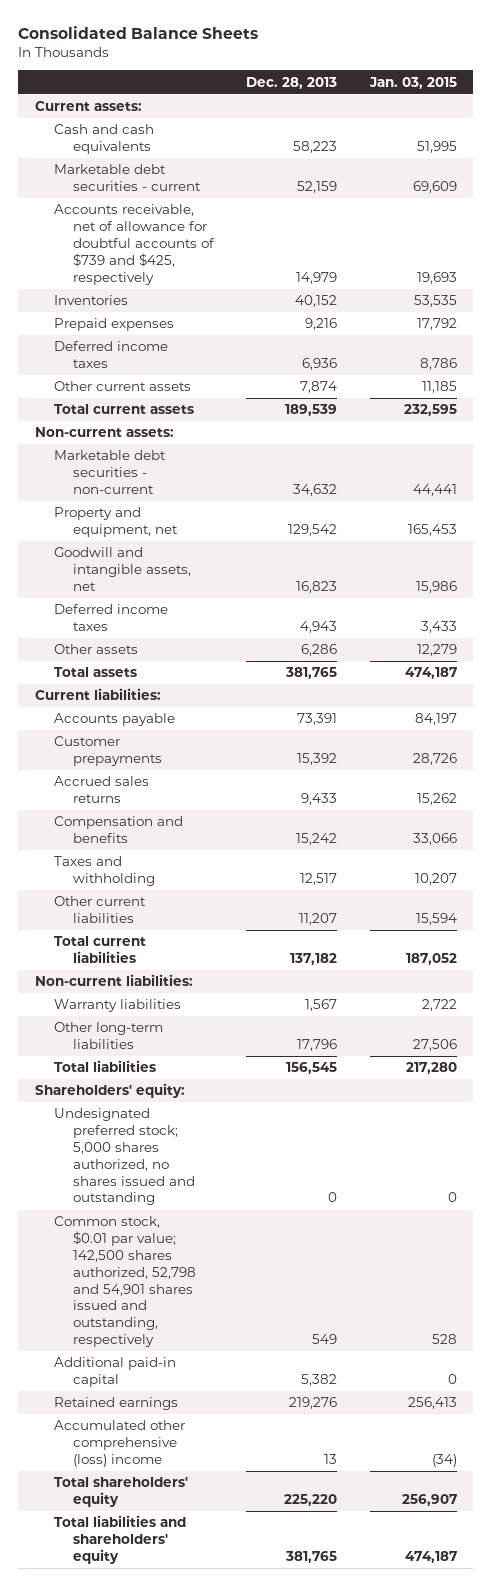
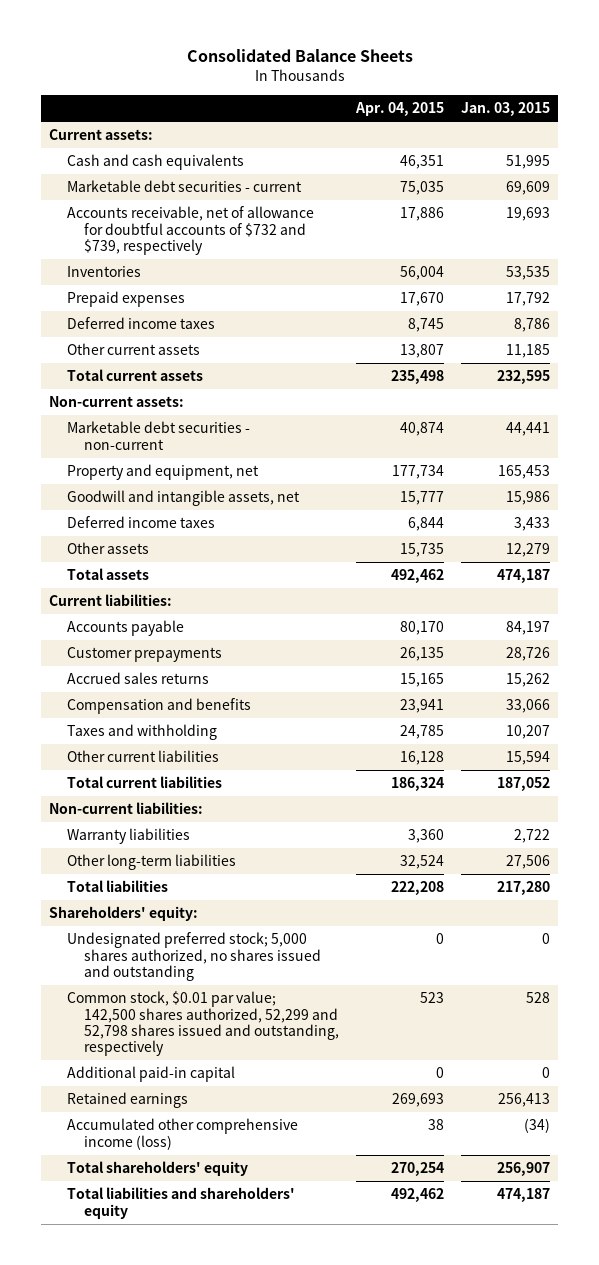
[246,76,338,89] Dec. 28, 2013 -> none
none -> [354,101,444,116] Apr. 04, 2015
[53,204,216,285] Accounts receivable, net of allowance for doubtful accounts of $739 and $425, respectively -> [66,206,314,255] Accounts receivable, net of allowance for doubtful accounts of $732 and $739, respectively
[53,1216,197,1348] Common stock, $0.01 par value; 142,500 shares authorized, 52,798 and 54,901 shares issued and outstanding, respectively -> [66,991,339,1057] Common stock, $0.01 par value; 142,500 shares authorized, 52,299 and 52,798 shares issued and outstanding, respectively
[53,1420,185,1468] Accumulated other comprehensive (loss) income -> [66,1118,298,1150] Accumulated other comprehensive income (loss)

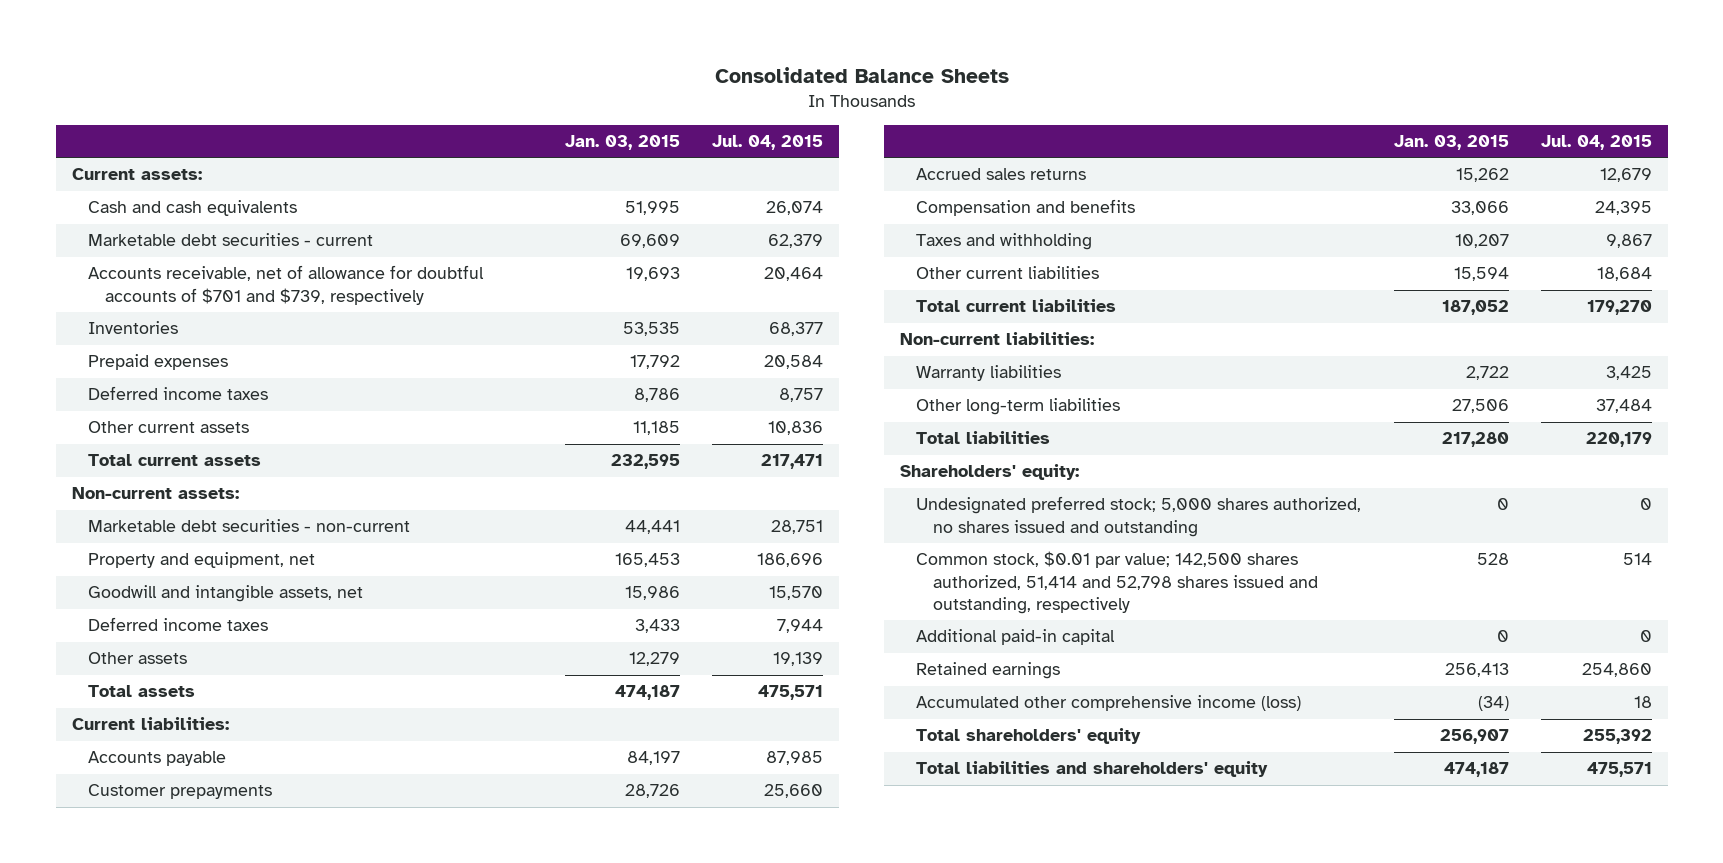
[354,101,444,116] Apr. 04, 2015 -> none
none -> [712,135,824,151] Jul. 04, 2015
[66,206,314,255] Accounts receivable, net of allowance for doubtful accounts of $732 and $739, respectively -> [88,265,485,305] Accounts receivable, net of allowance for doubtful accounts of $701 and $739, respectively
[66,991,339,1057] Common stock, $0.01 par value; 142,500 shares authorized, 52,299 and 52,798 shares issued and outstanding, respectively -> [916,551,1319,614] Common stock, $0.01 par value; 142,500 shares authorized, 51,414 and 52,798 shares issued and outstanding, respectively

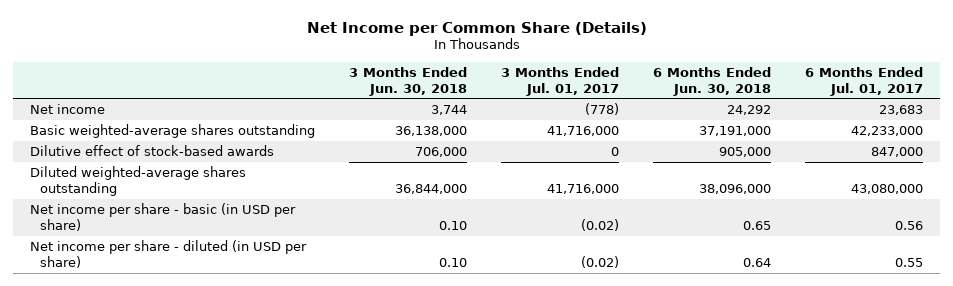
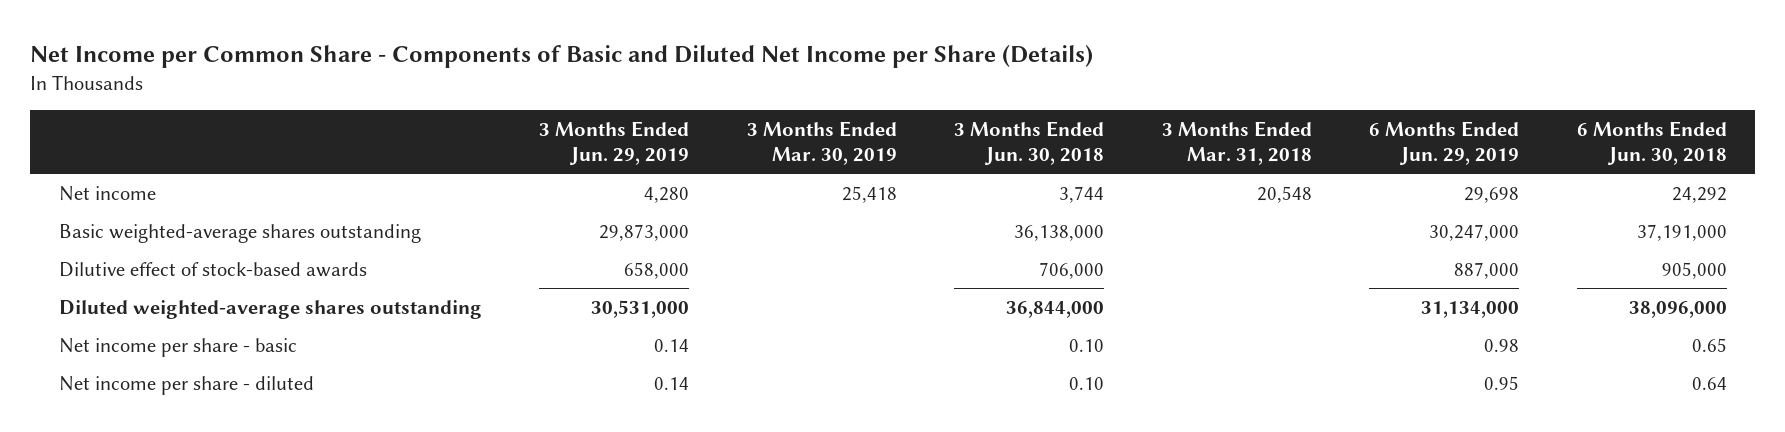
[306,21,647,36] Net Income per Common Share (Details) -> [29,44,1093,68] Net Income per Common Share - Components of Basic and Diluted Net Income per Share (Details)
[501,66,620,96] 3 Months Ended Jul. 01, 2017 -> none
[804,66,923,96] 6 Months Ended Jul. 01, 2017 -> none
none -> [539,121,690,166] 3 Months Ended Jun. 29, 2019
none -> [746,121,897,166] 3 Months Ended Mar. 30, 2019
none -> [1161,121,1312,166] 3 Months Ended Mar. 31, 2018
none -> [1369,121,1520,166] 6 Months Ended Jun. 29, 2019
[30,202,297,231] Net income per share - basic (in USD per share) -> [58,337,297,357] Net income per share - basic
[30,239,308,268] Net income per share - diluted (in USD per share) -> [58,375,314,395] Net income per share - diluted

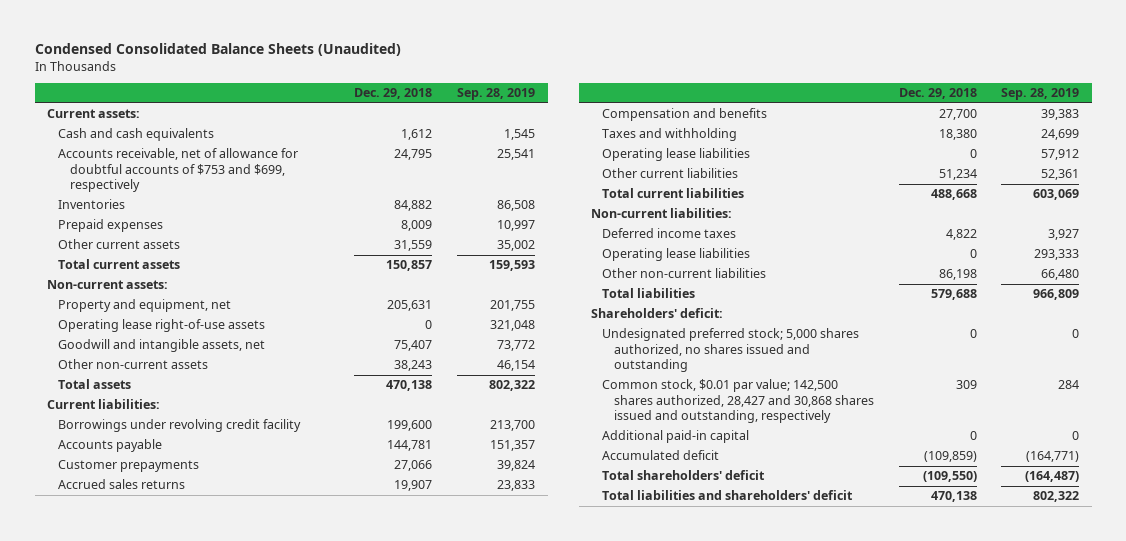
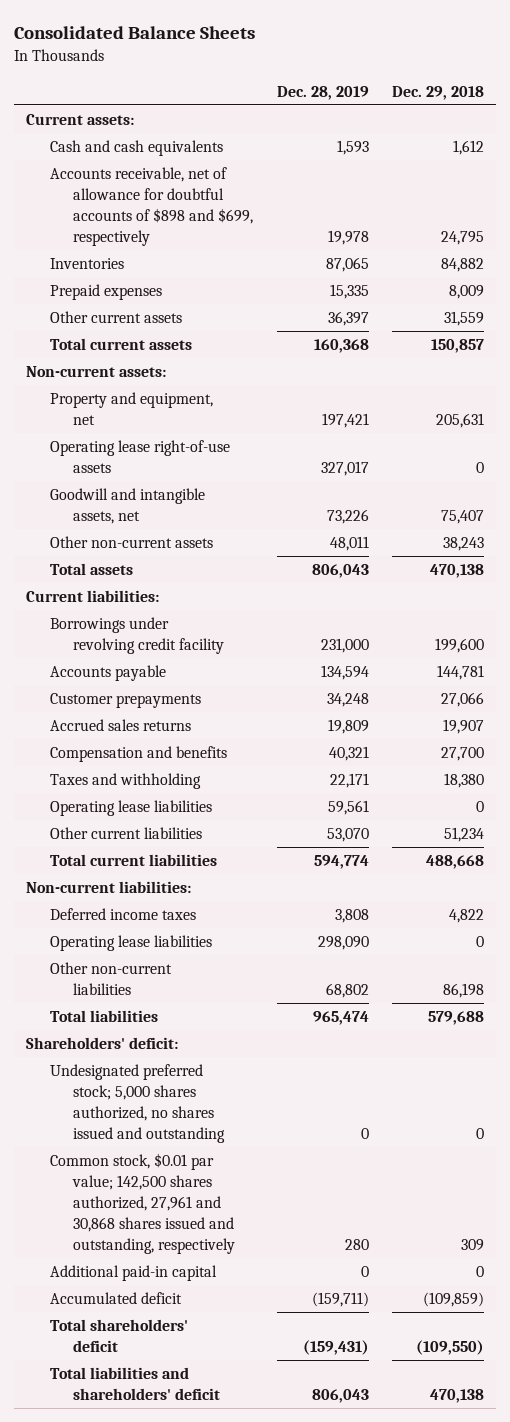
[34,42,401,56] Condensed Consolidated Balance Sheets (Unaudited) -> [14,26,256,40] Consolidated Balance Sheets
[457,88,536,101] Sep. 28, 2019 -> none
none -> [276,85,369,100] Dec. 28, 2019
[58,148,299,193] Accounts receivable, net of allowance for doubtful accounts of $753 and $699, respectively -> [49,167,254,246] Accounts receivable, net of allowance for doubtful accounts of $898 and $699, respectively
[602,379,874,424] Common stock, $0.01 par value; 142,500 shares authorized, 28,427 and 30,868 shares issued and outstanding, respectively -> [49,1153,236,1254] Common stock, $0.01 par value; 142,500 shares authorized, 27,961 and 30,868 shares issued and outstanding, respectively

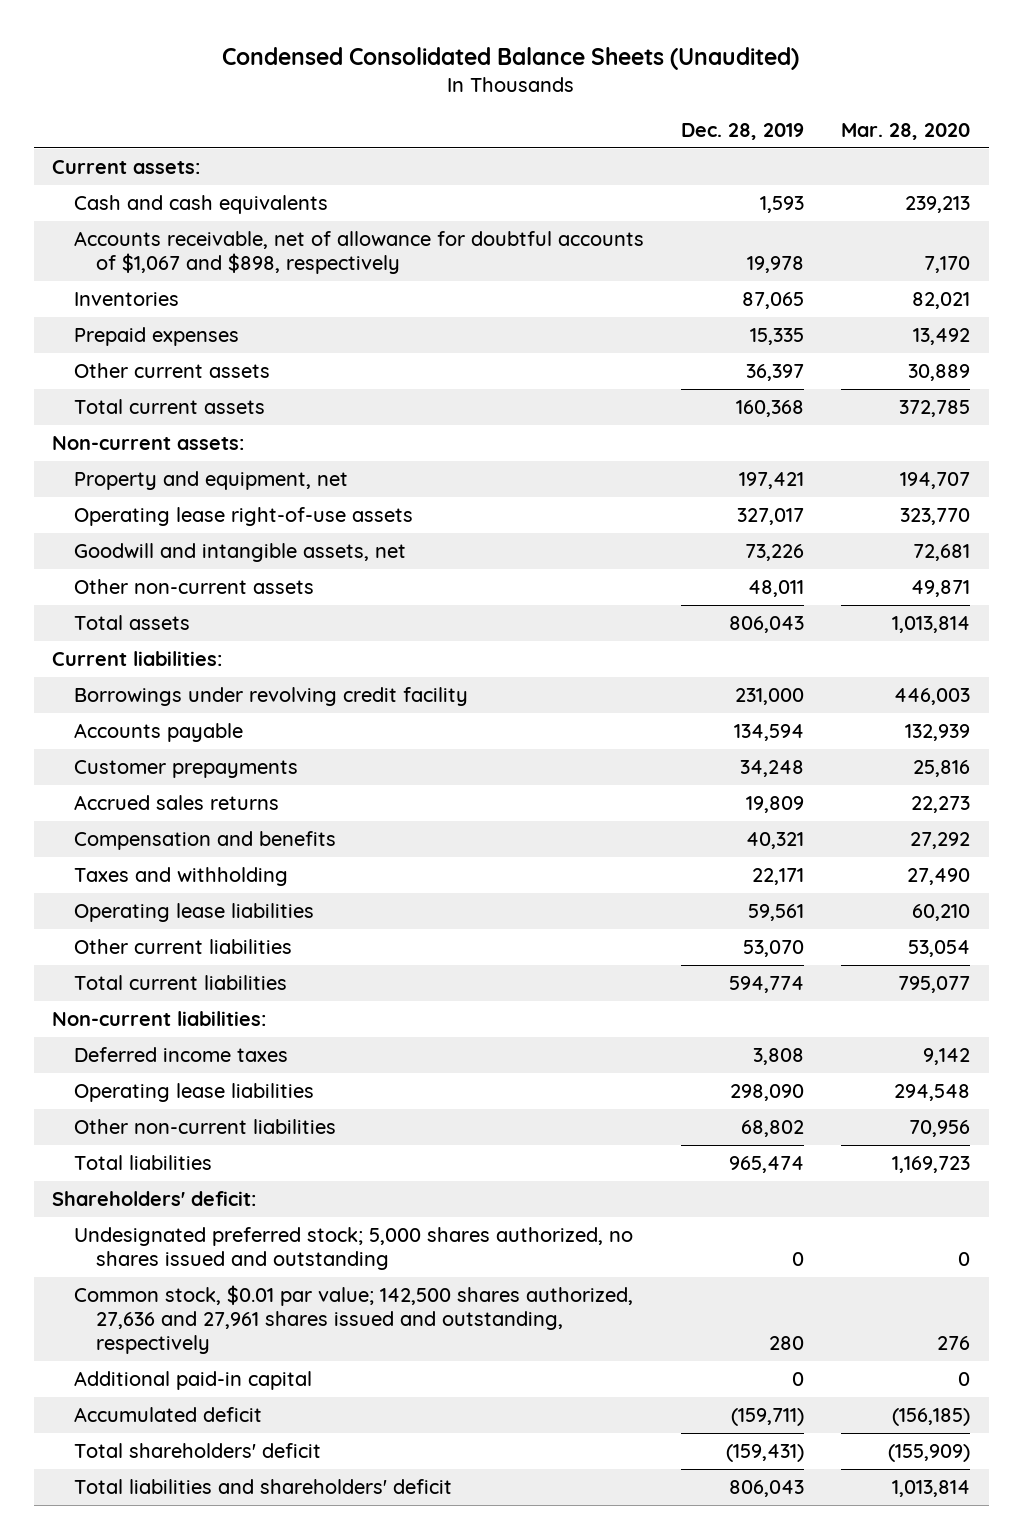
[14,26,256,40] Consolidated Balance Sheets -> [222,46,800,70] Condensed Consolidated Balance Sheets (Unaudited)
[392,85,485,100] Dec. 29, 2018 -> none
none -> [841,122,971,140] Mar. 28, 2020
[49,167,254,246] Accounts receivable, net of allowance for doubtful accounts of $898 and $699, respectively -> [74,231,645,274] Accounts receivable, net of allowance for doubtful accounts of $1,067 and $898, respectively
[49,1153,236,1254] Common stock, $0.01 par value; 142,500 shares authorized, 27,961 and 30,868 shares issued and outstanding, respectively -> [74,1285,634,1354] Common stock, $0.01 par value; 142,500 shares authorized, 27,636 and 27,961 shares issued and outstanding, respectively

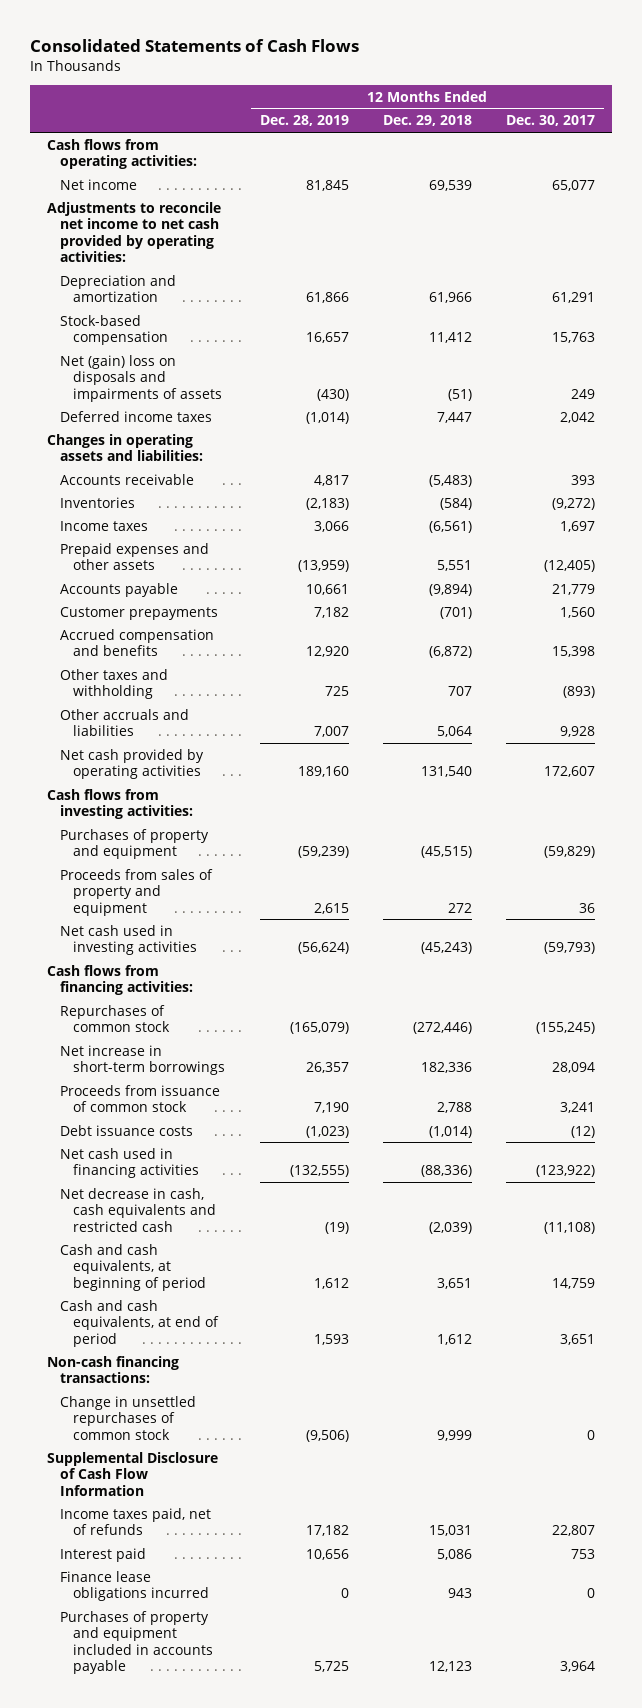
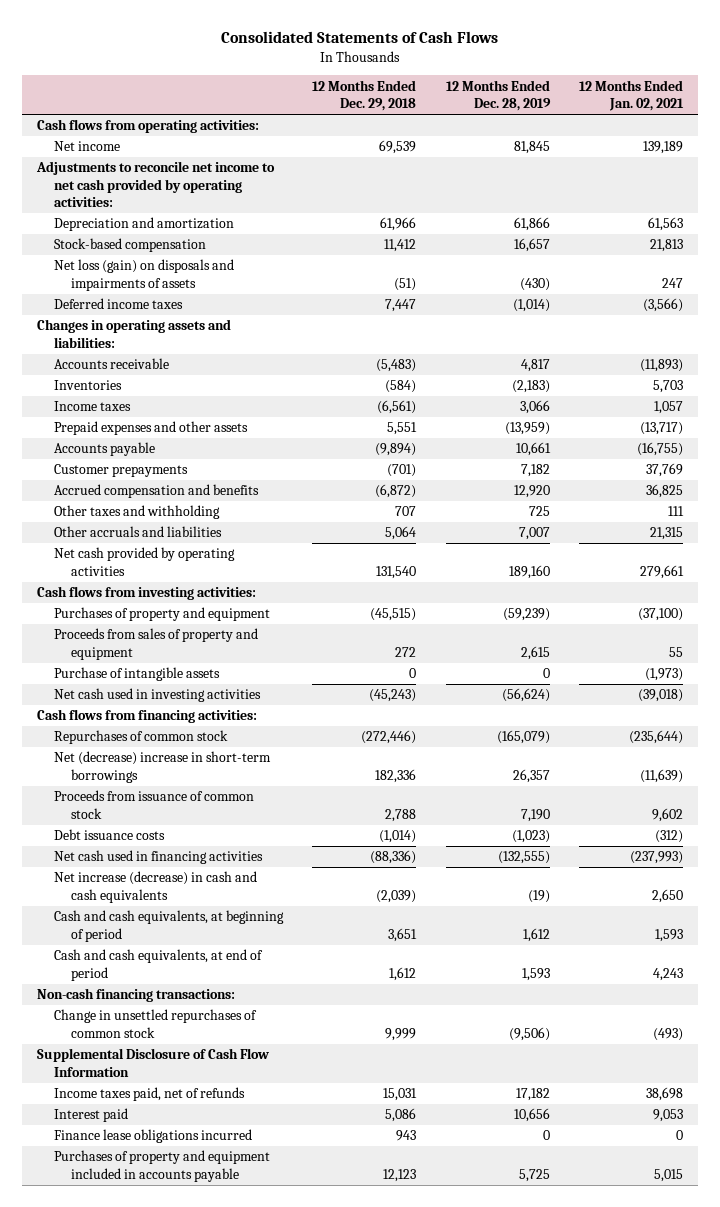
[506,115,596,127] Dec. 30, 2017 -> none
none -> [579,79,685,112] 12 Months Ended Jan. 02, 2021
[60,354,223,402] Net (gain) loss on disposals and impairments of assets -> [53,259,234,291] Net loss (gain) on disposals and impairments of assets
none -> [53,667,220,682] Purchase of intangible assets
[60,1044,226,1076] Net increase in short-term borrowings -> [53,751,271,783] Net (decrease) increase in short-term borrowings
[60,1187,217,1232] Net decrease in cash, cash equivalents and restricted cash -> [53,871,257,903] Net increase (decrease) in cash and cash equivalents

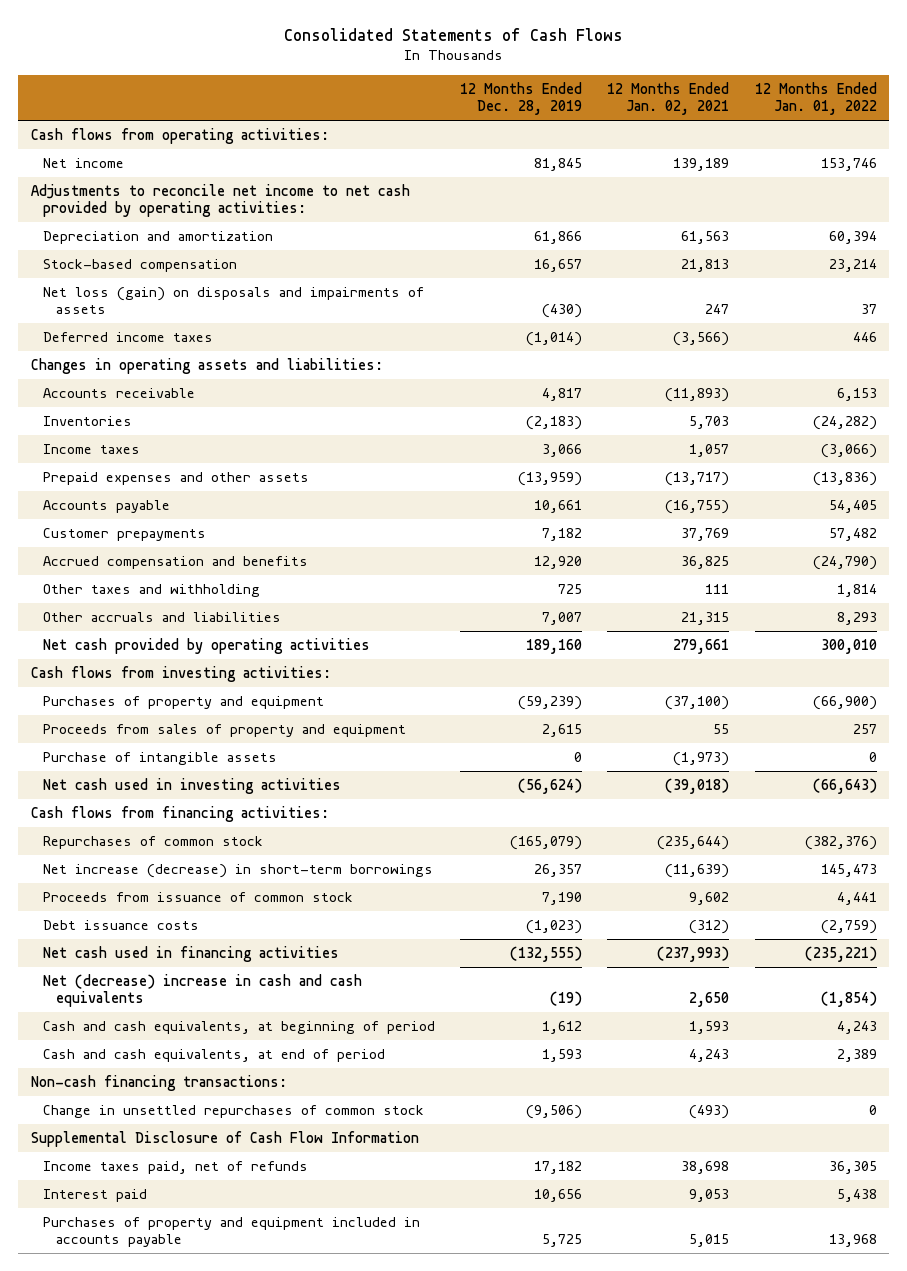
[312,79,417,112] 12 Months Ended Dec. 29, 2018 -> none
none -> [754,81,877,116] 12 Months Ended Jan. 01, 2022
[53,751,271,783] Net (decrease) increase in short-term borrowings -> [43,863,434,878] Net increase (decrease) in short-term borrowings
[53,871,257,903] Net increase (decrease) in cash and cash equivalents -> [43,973,363,1008] Net (decrease) increase in cash and cash equivalents
[53,1129,252,1144] Finance lease obligations incurred -> none

